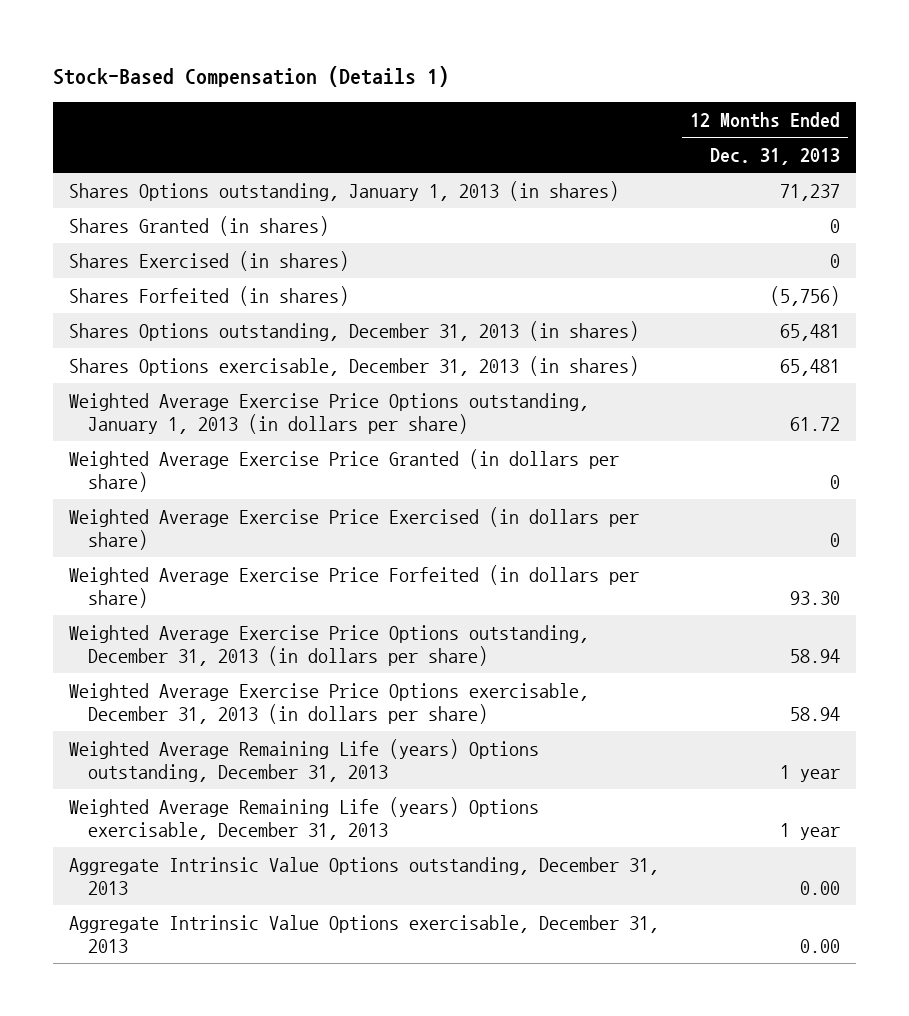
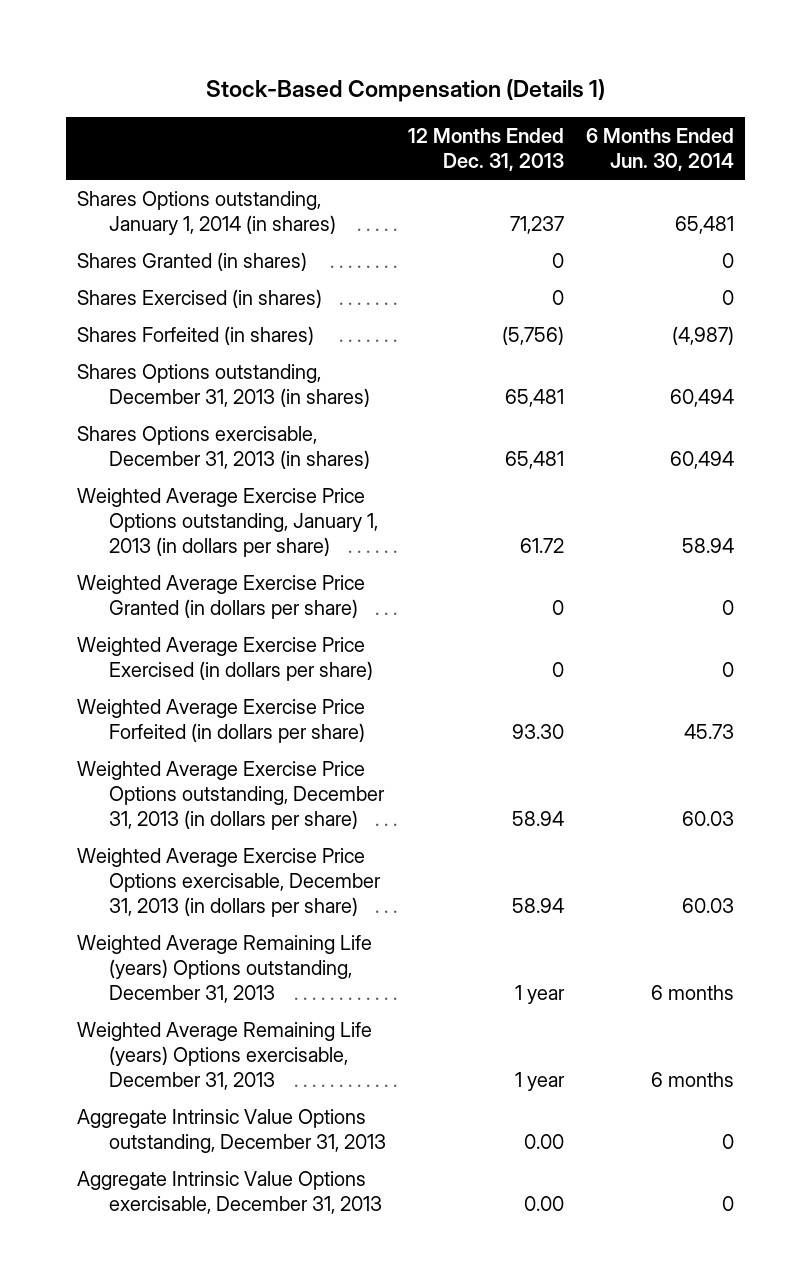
none -> [586,127,735,172] 6 Months Ended Jun. 30, 2014
[68,180,619,201] Shares Options outstanding, January 1, 2013 (in shares) -> [77,190,337,235] Shares Options outstanding, January 1, 2014 (in shares)

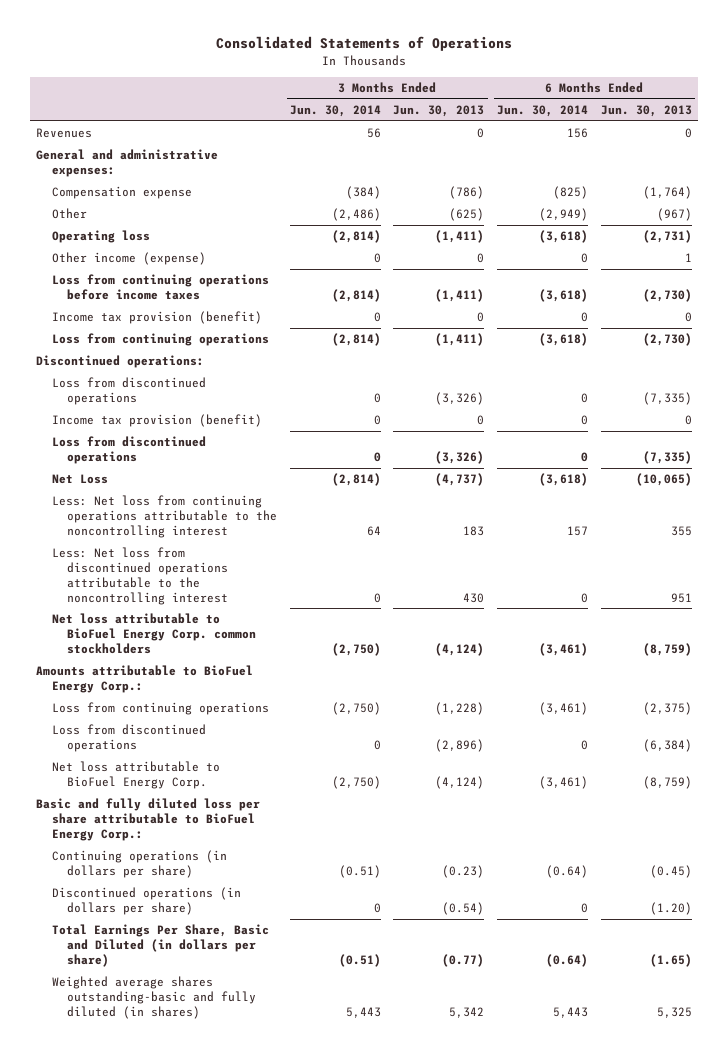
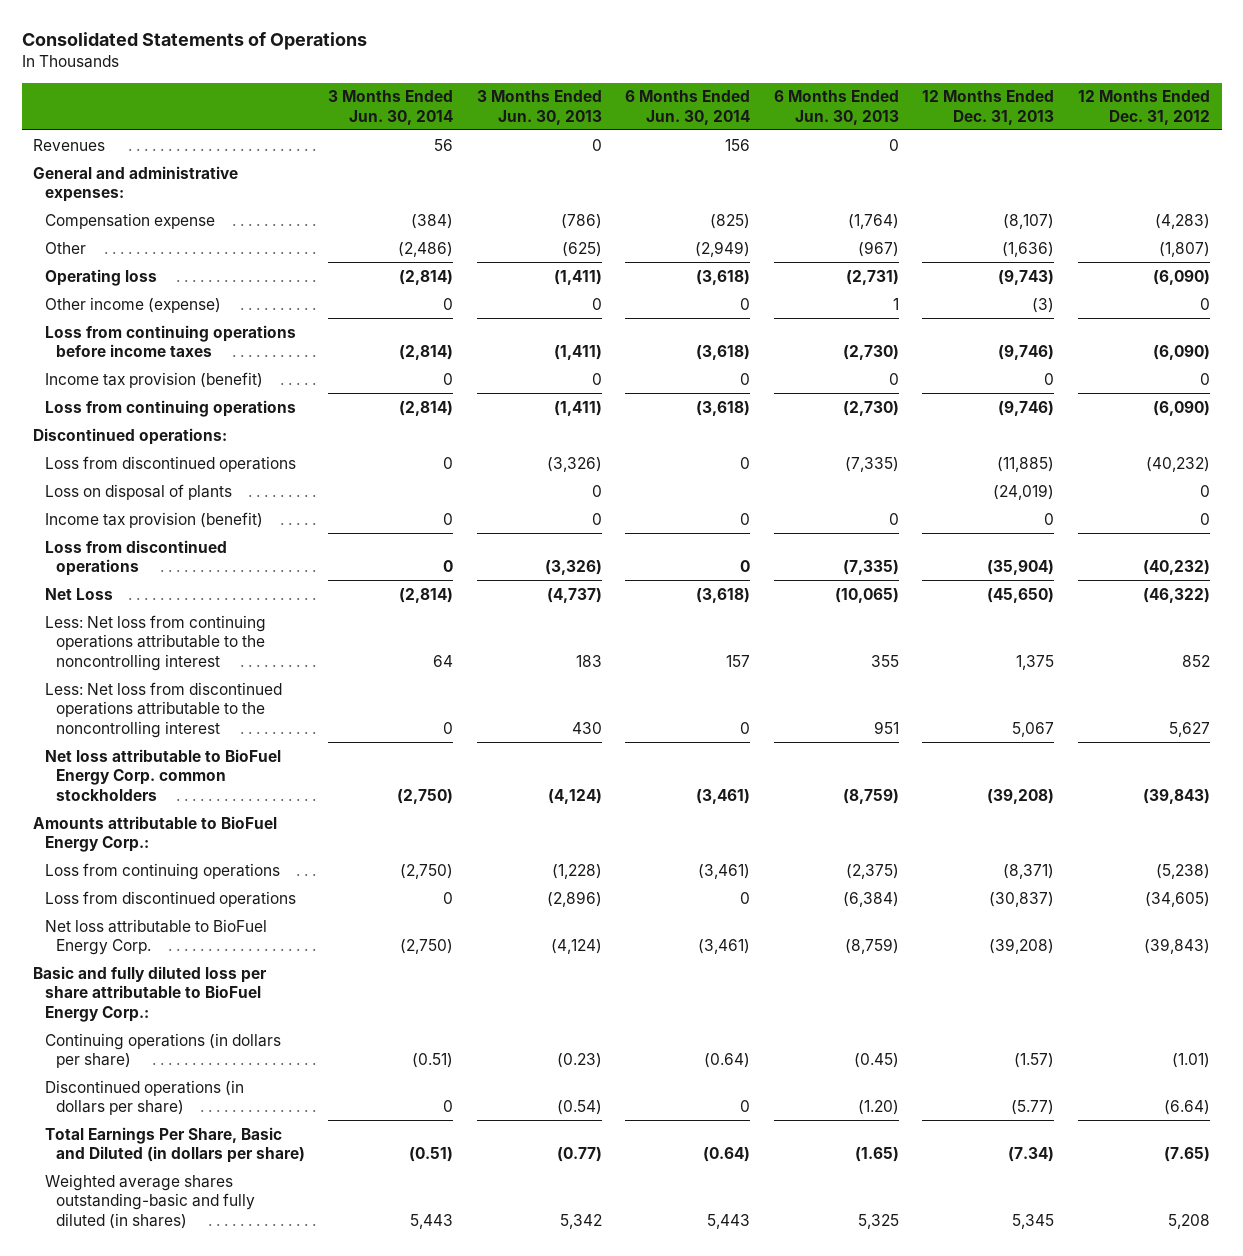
none -> [922,90,1055,125] 12 Months Ended Dec. 31, 2013
none -> [1077,90,1210,125] 12 Months Ended Dec. 31, 2012
none -> [44,483,232,500] Loss on disposal of plants

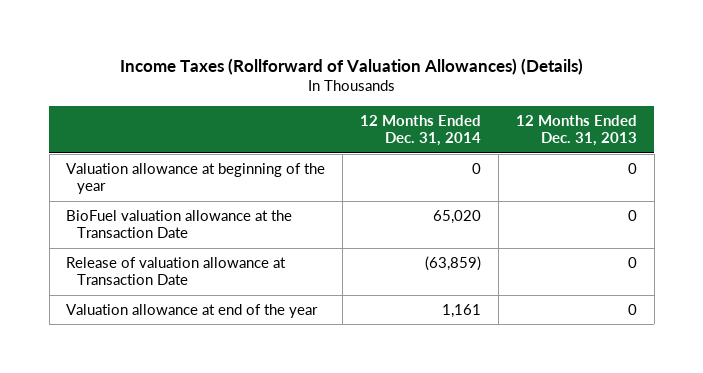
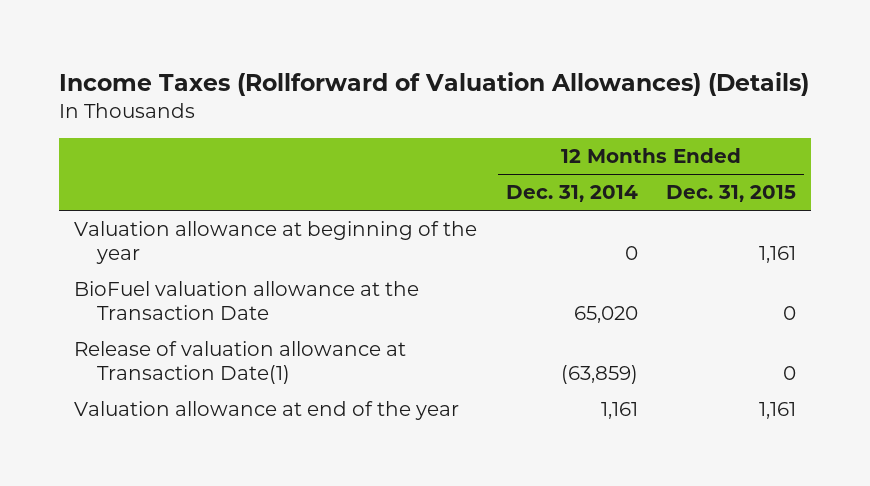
[515,114,637,147] 12 Months Ended Dec. 31, 2013 -> none
none -> [666,185,797,203] Dec. 31, 2015
[66,256,287,286] Release of valuation allowance at Transaction Date -> [73,341,406,385] Release of valuation allowance at Transaction Date(1)

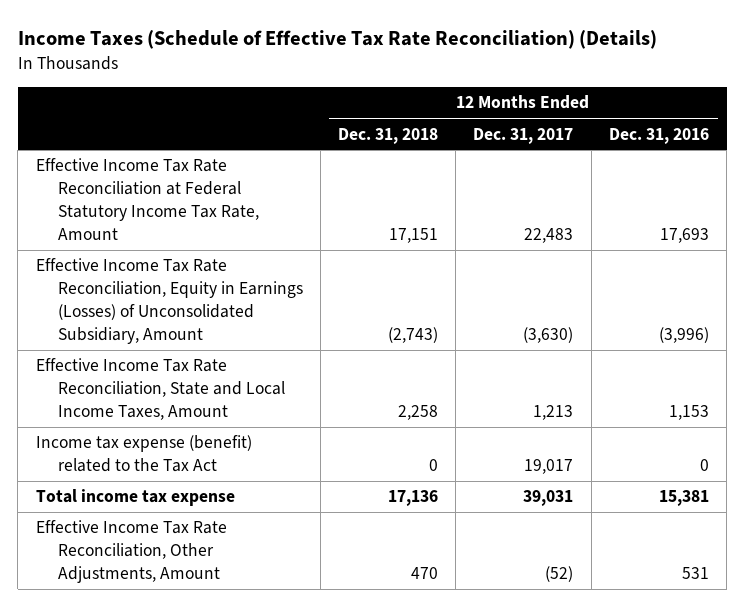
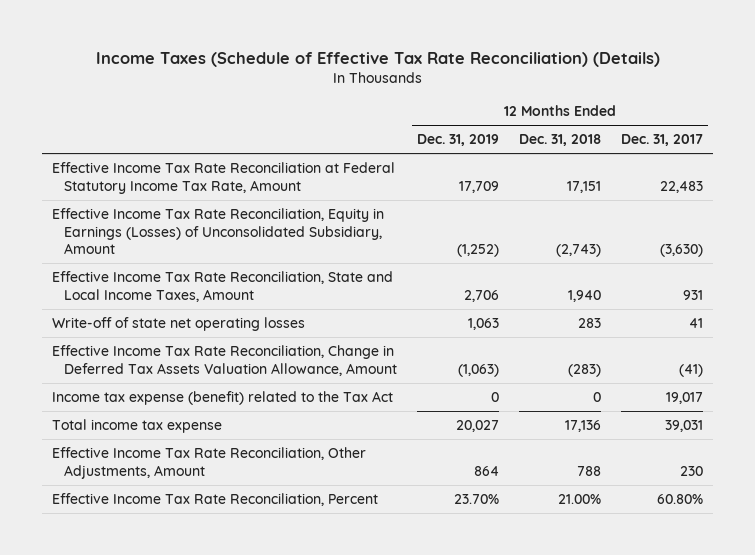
[608,127,709,144] Dec. 31, 2016 -> none
none -> [416,134,499,147] Dec. 31, 2019
[398,405,439,421] 2,258 -> [568,289,602,302] 1,940
[533,405,574,421] 1,213 -> [683,289,704,300] 931
none -> [51,317,305,332] Write-off of state net operating losses
none -> [51,345,397,376] Effective Income Tax Rate Reconciliation, Change in Deferred Tax Assets Valuation Allowance, Amount
[411,567,439,580] 470 -> [577,465,602,476] 788
[545,566,574,583] (52) -> [680,465,704,476] 230
none -> [51,493,378,507] Effective Income Tax Rate Reconciliation, Percent

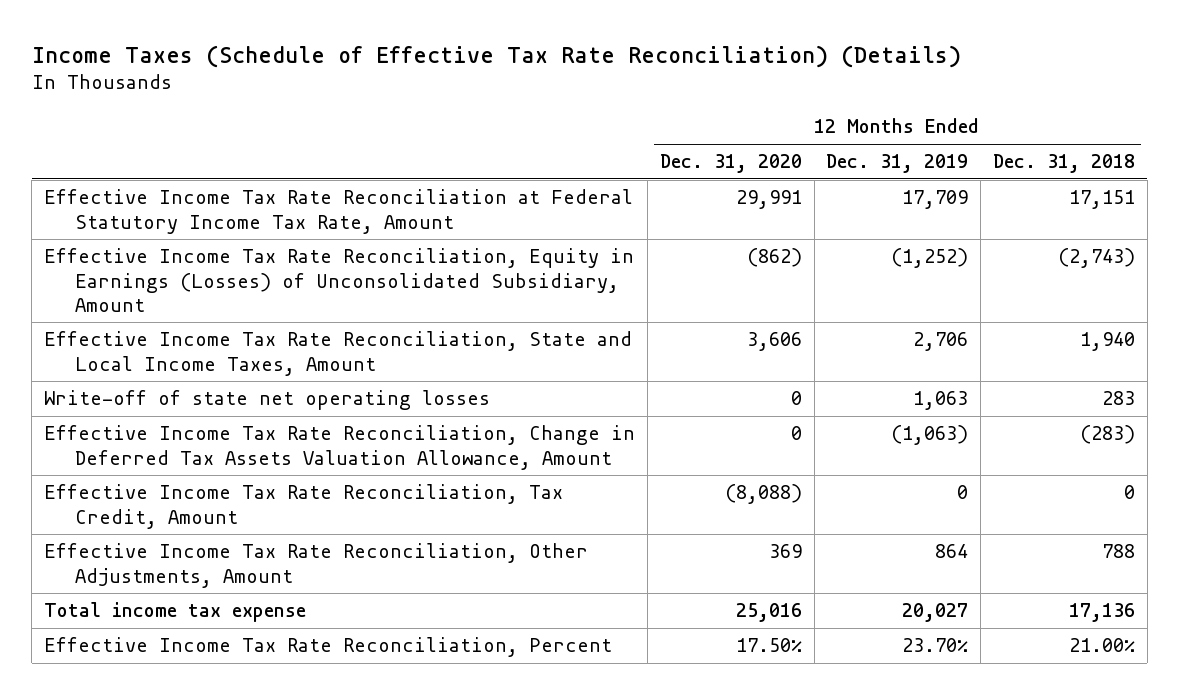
[621,134,704,147] Dec. 31, 2017 -> none
none -> [659,154,802,174] Dec. 31, 2020
[51,391,393,406] Income tax expense (benefit) related to the Tax Act -> none
none -> [44,484,564,529] Effective Income Tax Rate Reconciliation, Tax Credit, Amount
[51,419,222,434] Total income tax expense -> [44,602,307,623] Total income tax expense

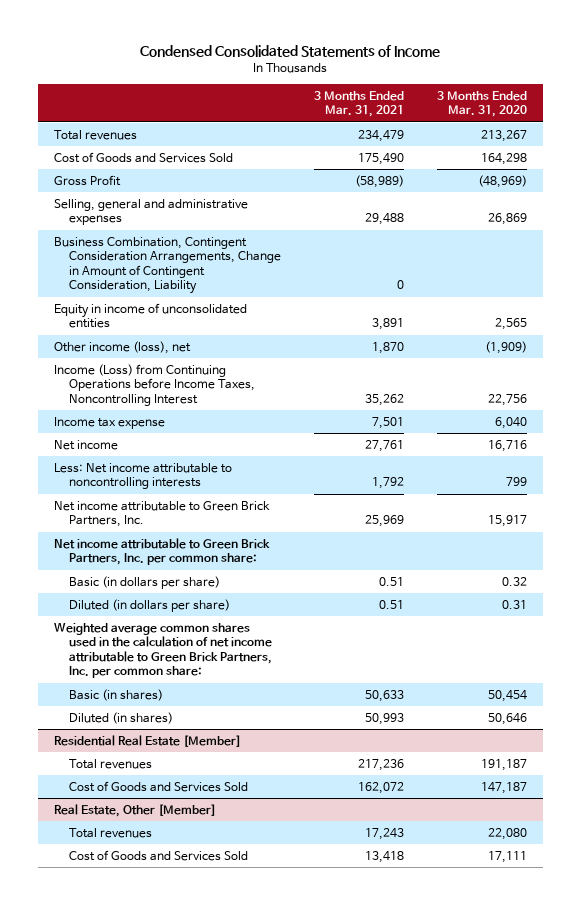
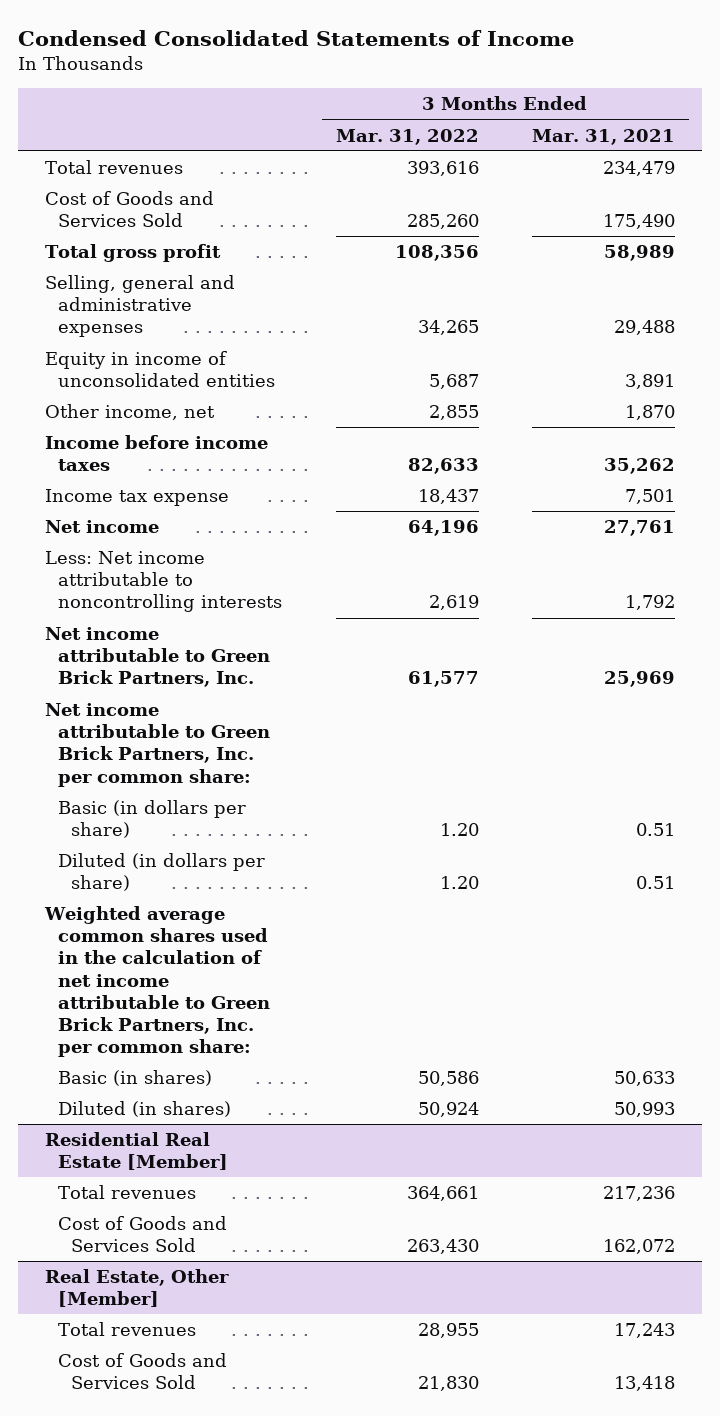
[436,90,527,118] 3 Months Ended Mar. 31, 2020 -> none
none -> [335,128,479,145] Mar. 31, 2022
[54,174,122,186] Gross Profit -> [44,244,221,263] Total gross profit
[355,174,405,188] (58,989) -> [604,245,676,262] 58,989
[54,236,282,295] Business Combination, Contingent Consideration Arrangements, Change in Amount of Contingent Consideration, Liability -> none
[54,340,192,354] Other income (loss), net -> [44,404,215,421] Other income, net
[54,363,256,406] Income (Loss) from Continuing Operations before Income Taxes, Noncontrolling Interest -> [44,435,268,472] Income before income taxes

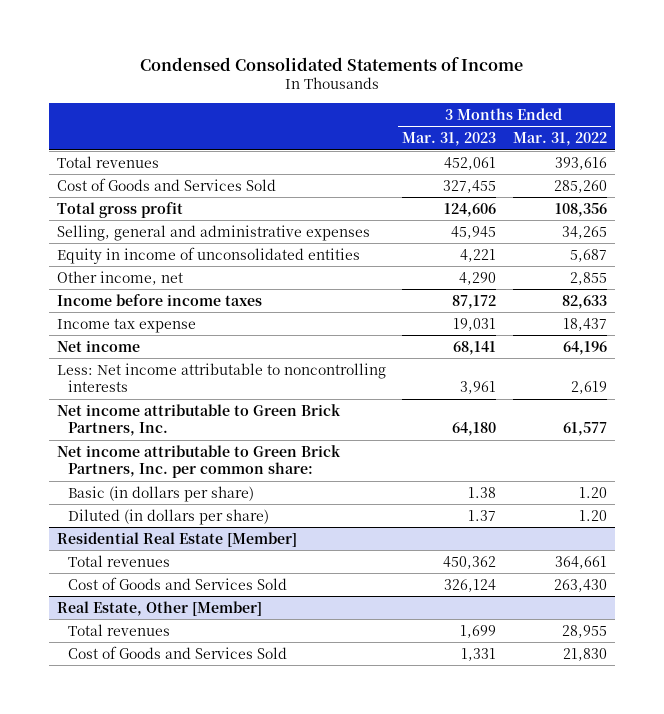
[532,128,676,145] Mar. 31, 2021 -> none
none -> [402,132,497,147] Mar. 31, 2023
[43,906,270,1057] Weighted average common shares used in the calculation of net income attributable to Green Brick Partners, Inc. per common share: -> none
[57,1070,212,1087] Basic (in shares) -> none
[57,1101,231,1118] Diluted (in shares) -> none

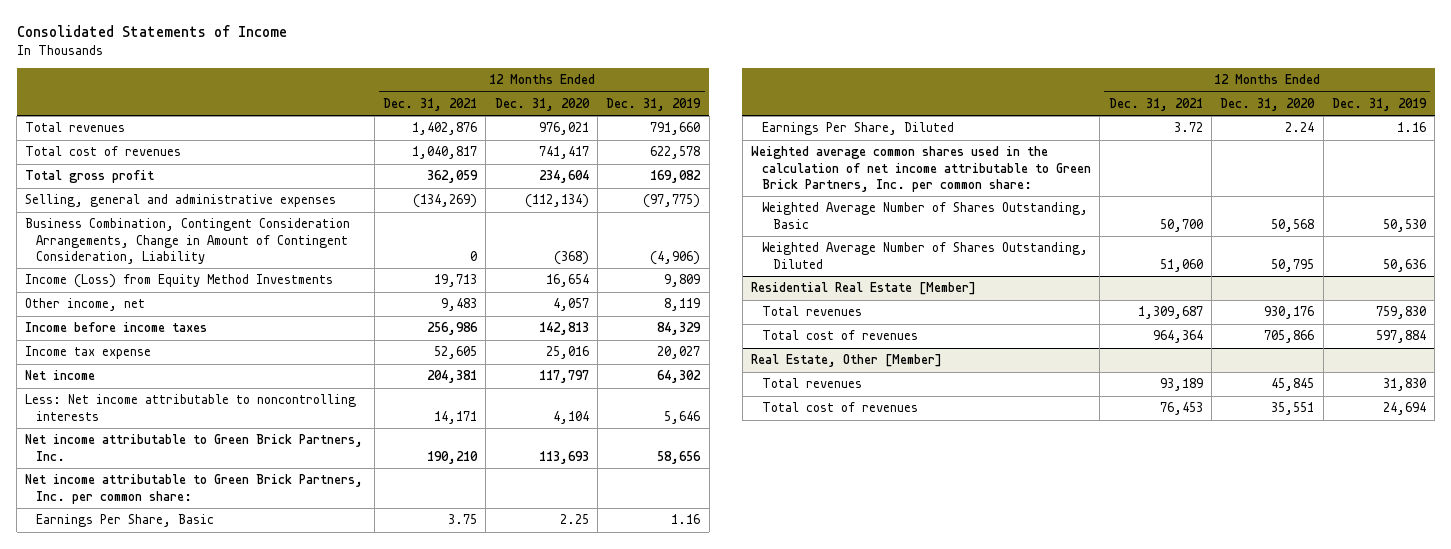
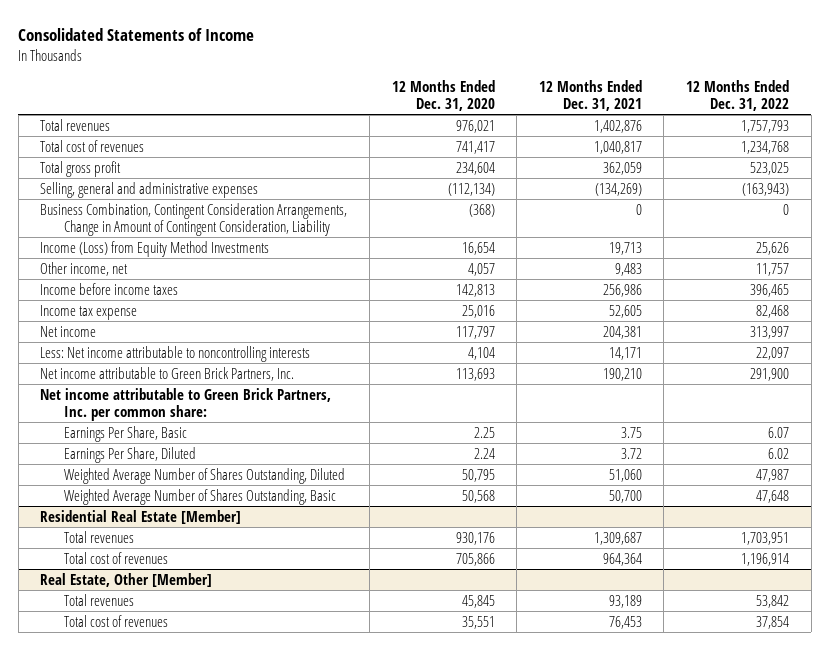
[606,98,702,112] Dec. 31, 2019 -> none
none -> [685,79,789,111] 12 Months Ended Dec. 31, 2022
[751,146,1092,192] Weighted average common shares used in the calculation of net income attributable to Green Brick Partners, Inc. per common share: -> none
[762,202,1089,229] Weighted Average Number of Shares Outstanding, Basic -> [63,488,336,505] Weighted Average Number of Shares Outstanding, Basic

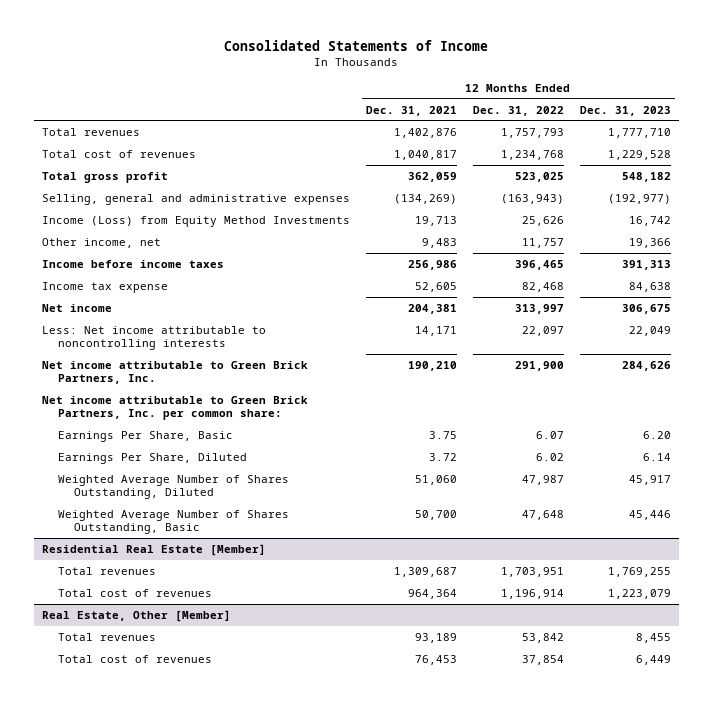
[391,79,495,111] 12 Months Ended Dec. 31, 2020 -> none
none -> [579,105,671,116] Dec. 31, 2023
[40,202,348,236] Business Combination, Contingent Consideration Arrangements, Change in Amount of Contingent Consideration, Liability -> none

